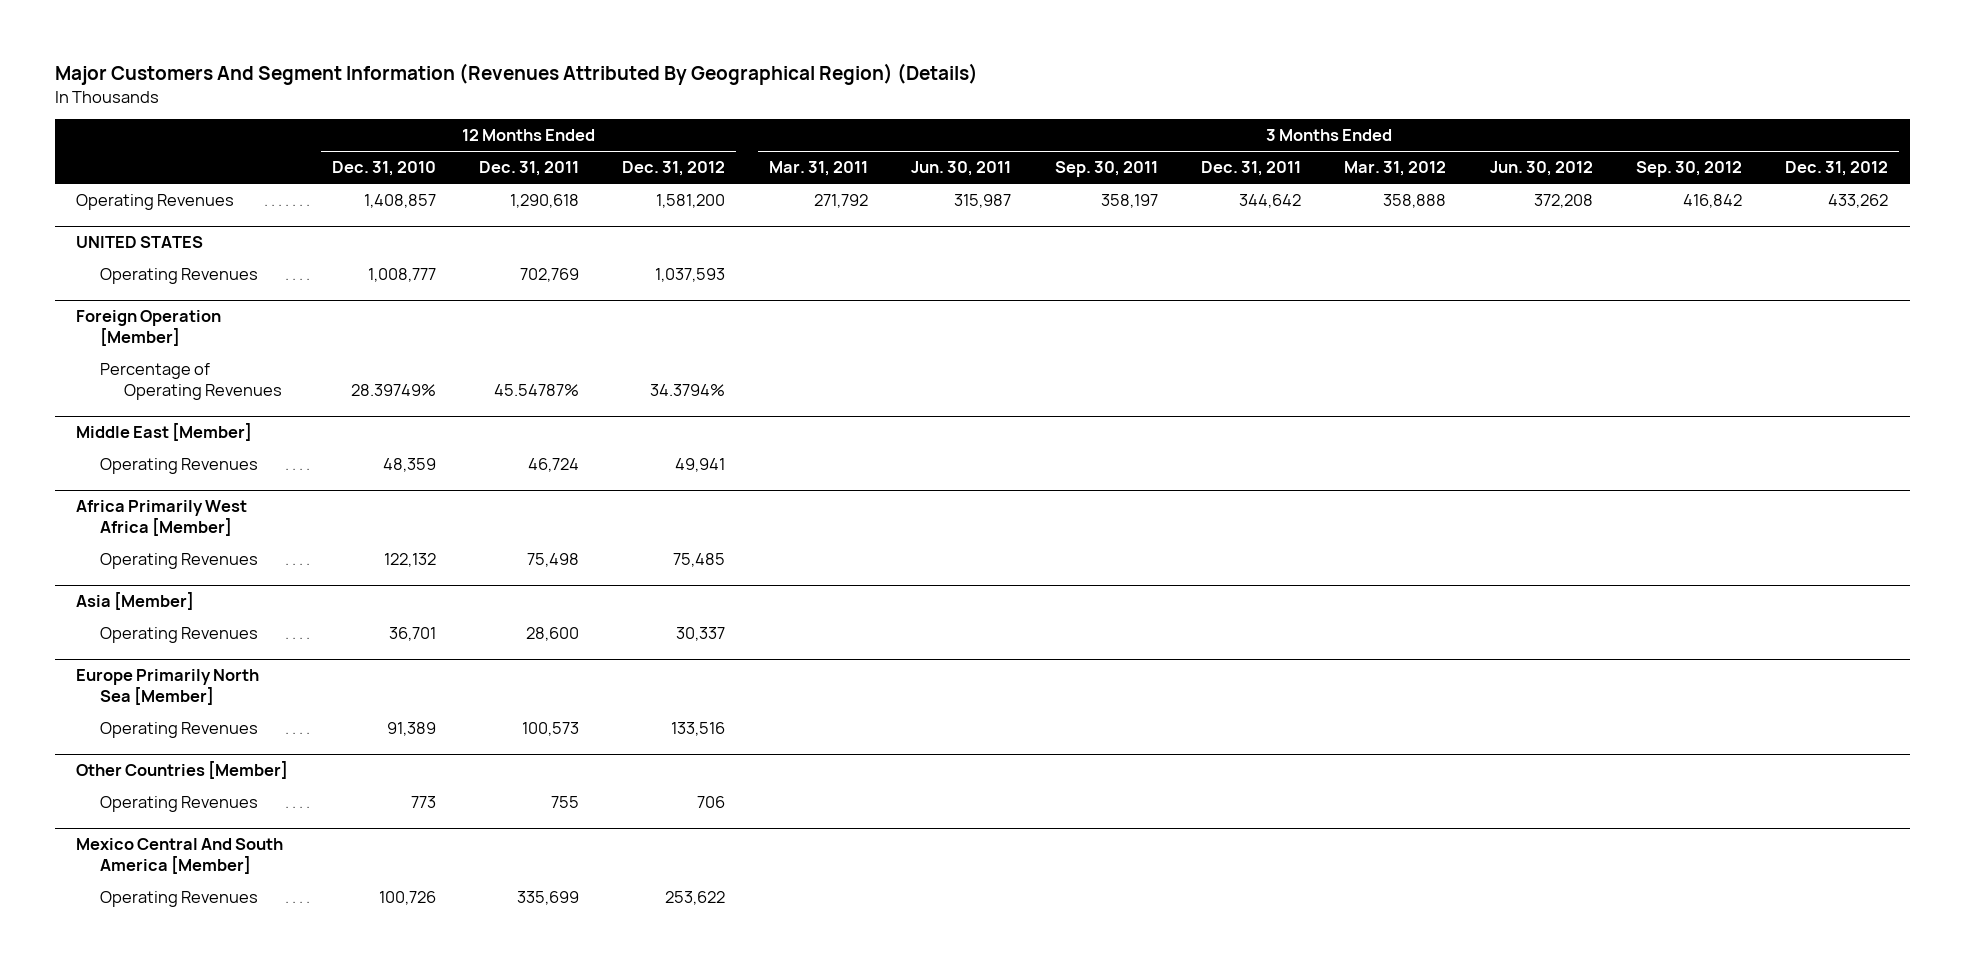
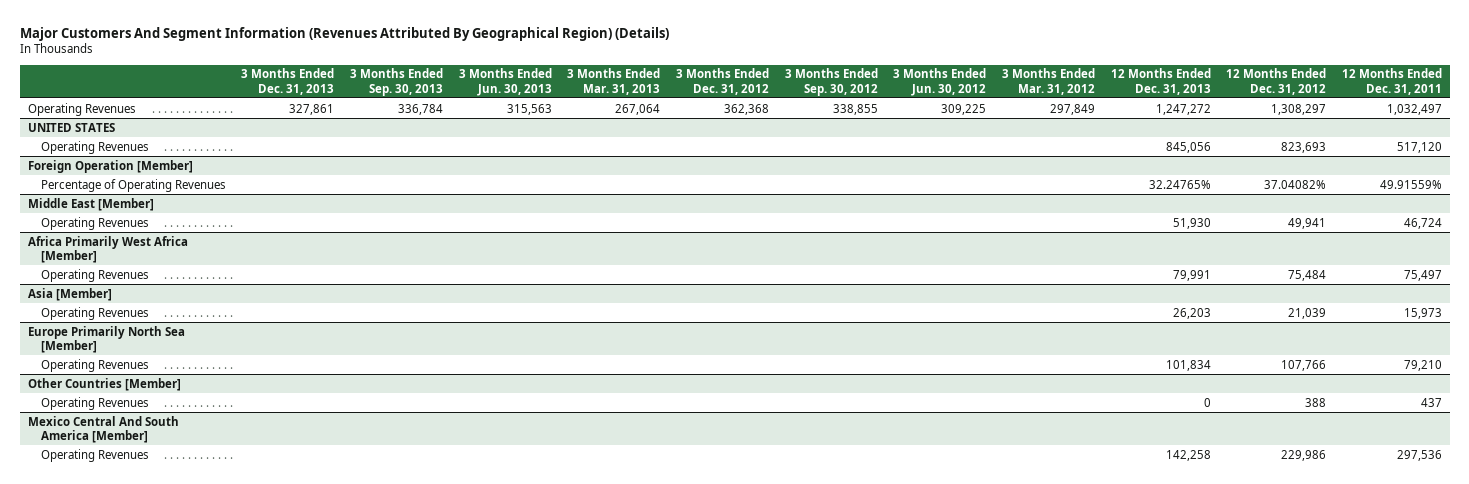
[331,161,436,177] Dec. 31, 2010 -> none
[768,161,868,177] Mar. 31, 2011 -> none
[911,161,1012,177] Jun. 30, 2011 -> none
[1054,161,1158,178] Sep. 30, 2011 -> none
[1200,161,1301,177] Dec. 31, 2011 -> none
none -> [241,68,335,95] 3 Months Ended Dec. 31, 2013
none -> [349,68,443,96] 3 Months Ended Sep. 30, 2013
none -> [458,68,552,96] 3 Months Ended Jun. 30, 2013
none -> [567,68,661,95] 3 Months Ended Mar. 31, 2013
none -> [1110,68,1211,95] 12 Months Ended Dec. 31, 2013
[510,194,580,209] 1,290,618 -> [1386,103,1442,115] 1,032,497
[656,194,726,209] 1,581,200 -> [1271,103,1327,115] 1,308,297
[1383,194,1447,209] 358,888 -> [1049,103,1095,115] 297,849
[1533,194,1593,209] 372,208 -> [941,103,987,115] 309,225
[1683,194,1743,209] 416,842 -> [832,103,878,115] 338,855
[1828,194,1889,209] 433,262 -> [723,103,769,115] 362,368
[520,268,580,283] 702,769 -> [1396,141,1442,153] 517,120
[655,268,726,283] 1,037,593 -> [1281,141,1327,153] 823,693
[494,383,580,396] 45.54787% -> [1379,179,1442,189] 49.91559%
[650,383,726,396] 34.3794% -> [1264,179,1327,189] 37.04082%
[527,553,580,568] 75,498 -> [1403,269,1442,281] 75,497
[673,553,726,568] 75,485 -> [1288,269,1327,281] 75,484
[526,627,580,642] 28,600 -> [1403,307,1442,319] 15,973
[676,627,726,642] 30,337 -> [1288,307,1327,319] 21,039
[522,722,580,737] 100,573 -> [1403,359,1442,371] 79,210
[671,722,726,737] 133,516 -> [1281,359,1327,371] 107,766
[551,796,580,809] 755 -> [1420,397,1442,407] 437
[697,796,726,809] 706 -> [1305,397,1327,407] 388
[517,891,580,906] 335,699 -> [1396,449,1442,461] 297,536
[665,891,726,906] 253,622 -> [1281,449,1327,461] 229,986

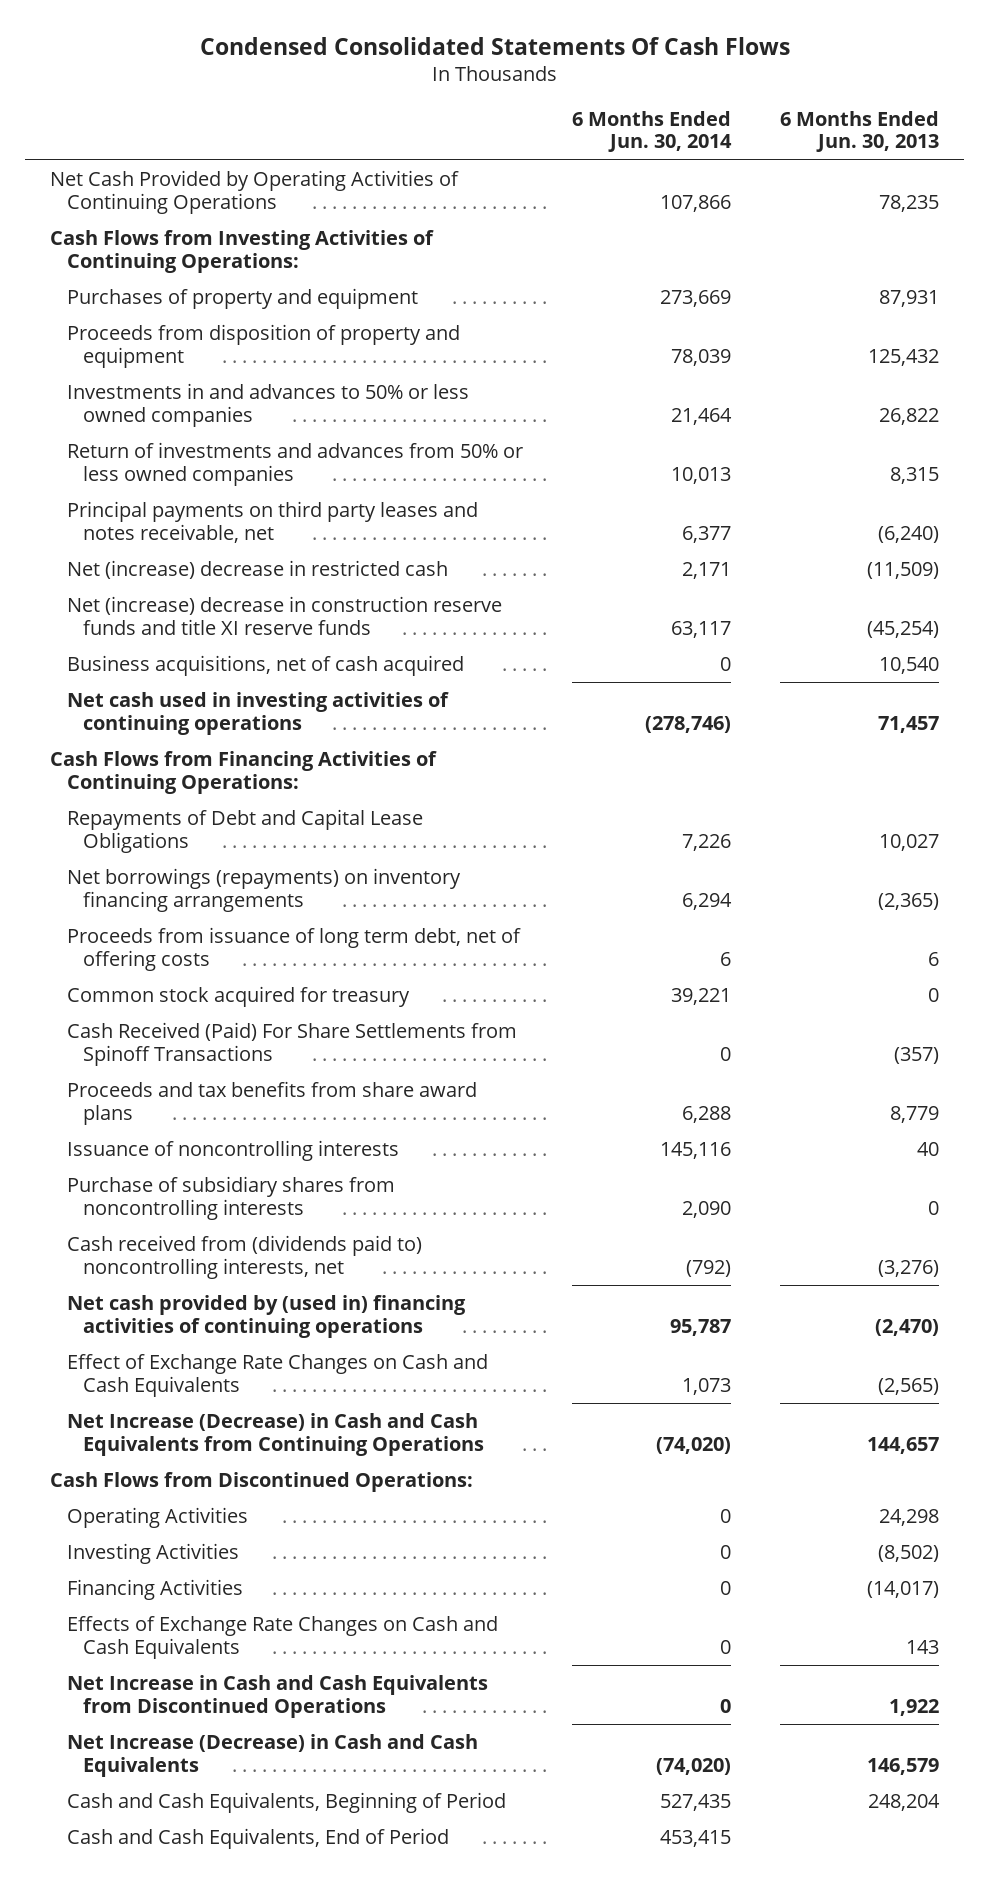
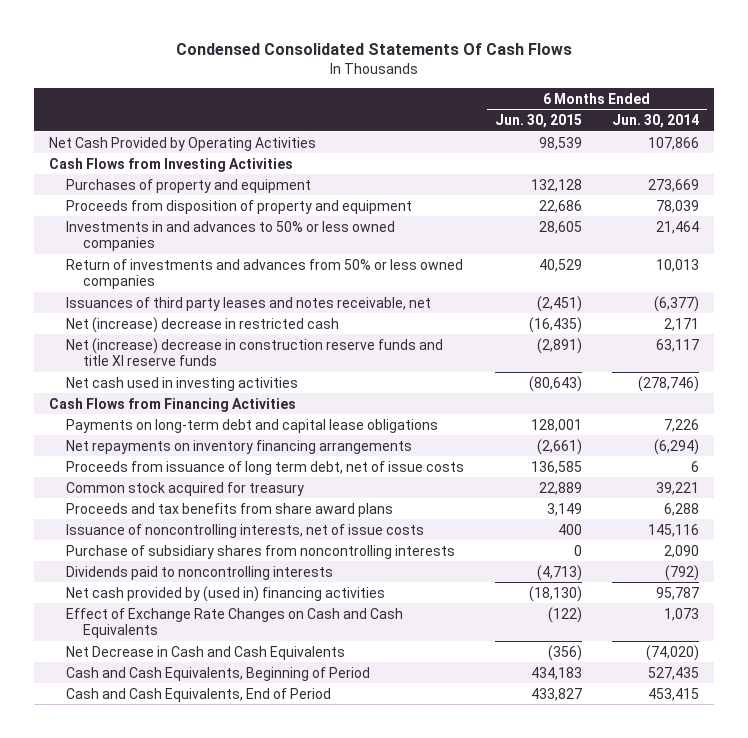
[780,110,940,153] 6 Months Ended Jun. 30, 2013 -> none
none -> [494,113,582,128] Jun. 30, 2015
[49,170,459,214] Net Cash Provided by Operating Activities of Continuing Operations -> [49,136,317,151] Net Cash Provided by Operating Activities
[49,230,434,273] Cash Flows from Investing Activities of Continuing Operations: -> [49,157,294,172] Cash Flows from Investing Activities
[66,501,478,543] Principal payments on third party leases and notes receivable, net -> [66,296,432,311] Issuances of third party leases and notes receivable, net
[681,525,731,543] 6,377 -> [654,295,700,312] (6,377)
[66,655,464,677] Business acquisitions, net of cash acquired -> none
[66,692,449,735] Net cash used in investing activities of continuing operations -> [66,376,299,391] Net cash used in investing activities
[49,751,437,794] Cash Flows from Financing Activities of Continuing Operations: -> [49,397,297,412] Cash Flows from Financing Activities
[66,809,423,853] Repayments of Debt and Capital Lease Obligations -> [66,418,439,433] Payments on long-term debt and capital lease obligations
[66,868,461,912] Net borrowings (repayments) on inventory financing arrangements -> [66,439,413,454] Net repayments on inventory financing arrangements
[681,892,732,910] 6,294 -> [654,438,700,455] (6,294)
[66,927,521,971] Proceeds from issuance of long term debt, net of offering costs -> [66,460,465,475] Proceeds from issuance of long term debt, net of issue costs
[66,1022,517,1066] Cash Received (Paid) For Share Settlements from Spinoff Transactions -> none
[66,1140,399,1162] Issuance of noncontrolling interests -> [66,523,425,538] Issuance of noncontrolling interests, net of issue costs
[66,1235,422,1279] Cash received from (dividends paid to) noncontrolling interests, net -> [66,565,334,580] Dividends paid to noncontrolling interests
[66,1295,466,1338] Net cash provided by (used in) financing activities of continuing operations -> [66,585,386,602] Net cash provided by (used in) financing activities
[66,1413,485,1456] Net Increase (Decrease) in Cash and Cash Equivalents from Continuing Operations -> none
[49,1472,473,1493] Cash Flows from Discontinued Operations: -> none
[66,1507,248,1529] Operating Activities -> none
[66,1543,239,1565] Investing Activities -> none
[66,1579,243,1601] Financing Activities -> none
[66,1616,498,1659] Effects of Exchange Rate Changes on Cash and Cash Equivalents -> none
[66,1675,488,1718] Net Increase in Cash and Cash Equivalents from Discontinued Operations -> none
[66,1734,478,1777] Net Increase (Decrease) in Cash and Cash Equivalents -> [66,645,346,660] Net Decrease in Cash and Cash Equivalents

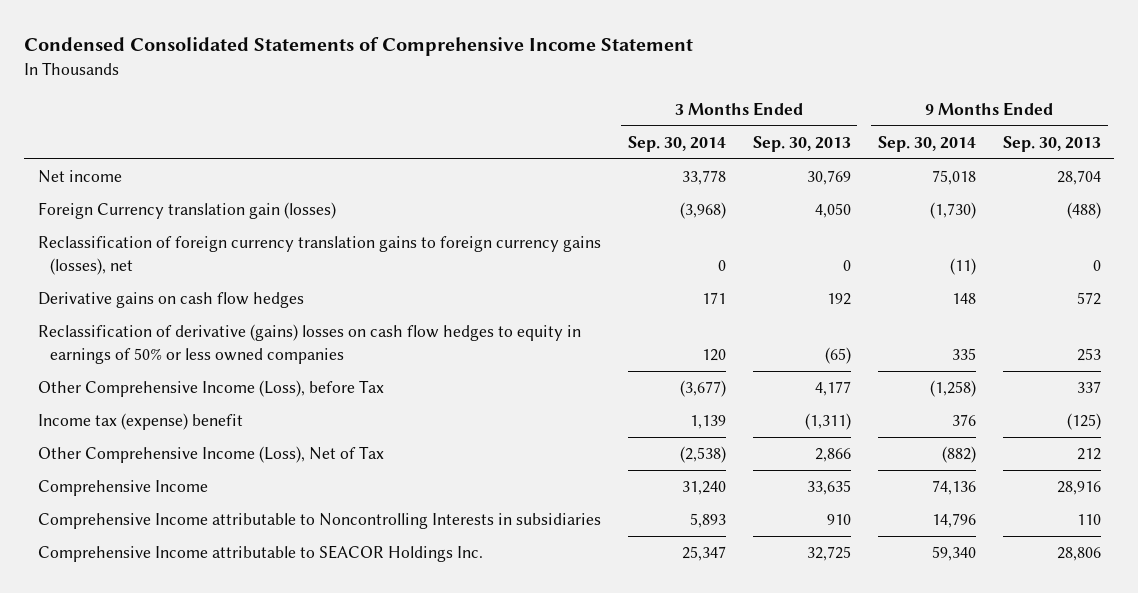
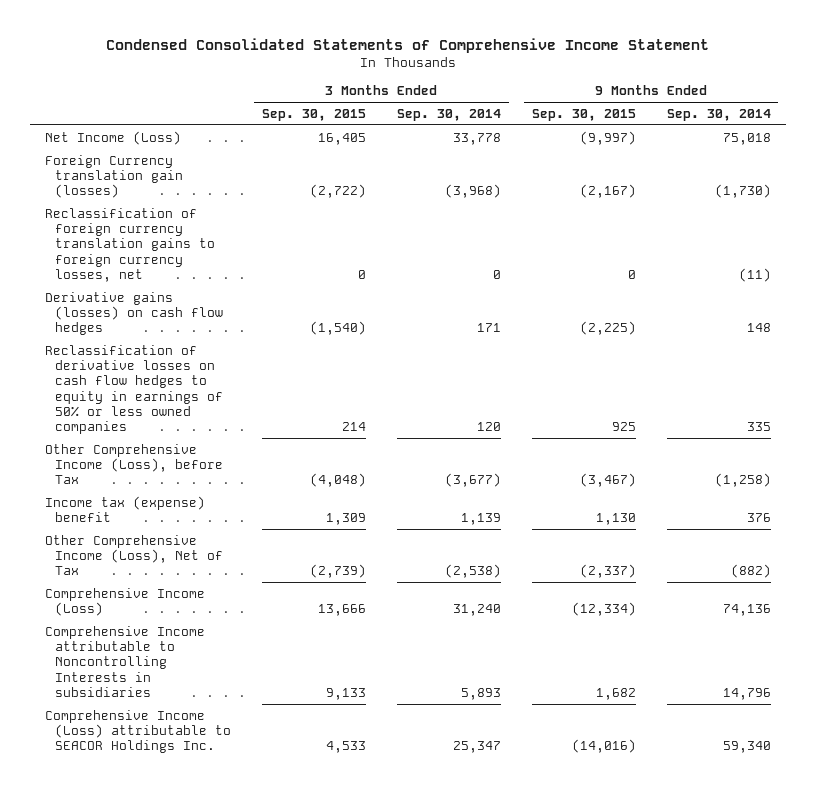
[752,135,851,152] Sep. 30, 2013 -> none
[1002,135,1101,152] Sep. 30, 2013 -> none
none -> [261,108,366,121] Sep. 30, 2015
none -> [531,108,636,121] Sep. 30, 2015
[37,170,122,184] Net income -> [45,130,182,145] Net Income (Loss)
[37,236,601,275] Reclassification of foreign currency translation gains to foreign currency gains (losses), net -> [45,207,215,282] Reclassification of foreign currency translation gains to foreign currency losses, net
[37,292,304,309] Derivative gains on cash flow hedges -> [45,291,223,336] Derivative gains (losses) on cash flow hedges
[37,324,581,364] Reclassification of derivative (gains) losses on cash flow hedges to equity in earnings of 50% or less owned companies -> [45,344,223,435] Reclassification of derivative losses on cash flow hedges to equity in earnings of 50% or less owned companies
[37,480,208,497] Comprehensive Income -> [45,587,206,617] Comprehensive Income (Loss)
[37,545,483,563] Comprehensive Income attributable to SEACOR Holdings Inc. -> [45,709,231,754] Comprehensive Income (Loss) attributable to SEACOR Holdings Inc.

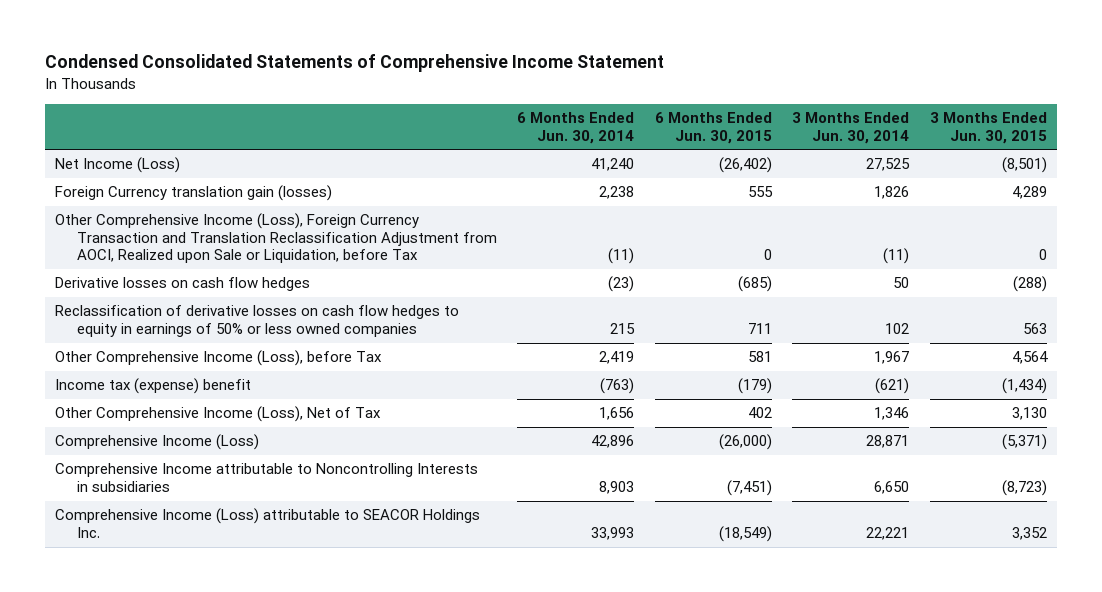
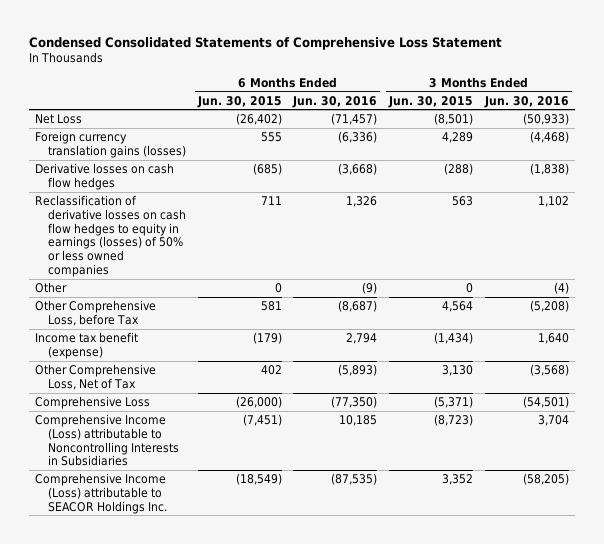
[44,54,664,73] Condensed Consolidated Statements of Comprehensive Income Statement -> [29,36,503,50] Condensed Consolidated Statements of Comprehensive Loss Statement
[517,112,635,144] 6 Months Ended Jun. 30, 2014 -> none
[792,112,910,144] 3 Months Ended Jun. 30, 2014 -> none
none -> [292,95,378,108] Jun. 30, 2016
none -> [484,95,570,108] Jun. 30, 2016
[55,213,498,264] Other Comprehensive Income (Loss), Foreign Currency Transaction and Translation Reclassification Adjustment from AOCI, Realized upon Sale or Liquidation, before Tax -> none
[55,157,181,174] Net Income (Loss) -> [35,114,83,125] Net Loss
[55,185,333,202] Foreign Currency translation gain (losses) -> [35,131,186,158] Foreign currency translation gains (losses)
[55,305,460,337] Reclassification of derivative losses on cash flow hedges to equity in earnings of 50% or less owned companies -> [35,195,186,277] Reclassification of derivative losses on cash flow hedges to equity in earnings (losses) of 50% or less owned companies
none -> [35,282,68,294] Other
[55,350,383,367] Other Comprehensive Income (Loss), before Tax -> [35,300,157,326] Other Comprehensive Loss, before Tax
[55,378,252,395] Income tax (expense) benefit -> [35,332,139,359] Income tax benefit (expense)
[55,406,382,423] Other Comprehensive Income (Loss), Net of Tax -> [35,364,157,390] Other Comprehensive Loss, Net of Tax
[55,434,260,451] Comprehensive Income (Loss) -> [35,396,151,410] Comprehensive Loss
[55,463,479,492] Comprehensive Income attributable to Noncontrolling Interests in subsidiaries -> [35,414,179,467] Comprehensive Income (Loss) attributable to Noncontrolling Interests in Subsidiaries

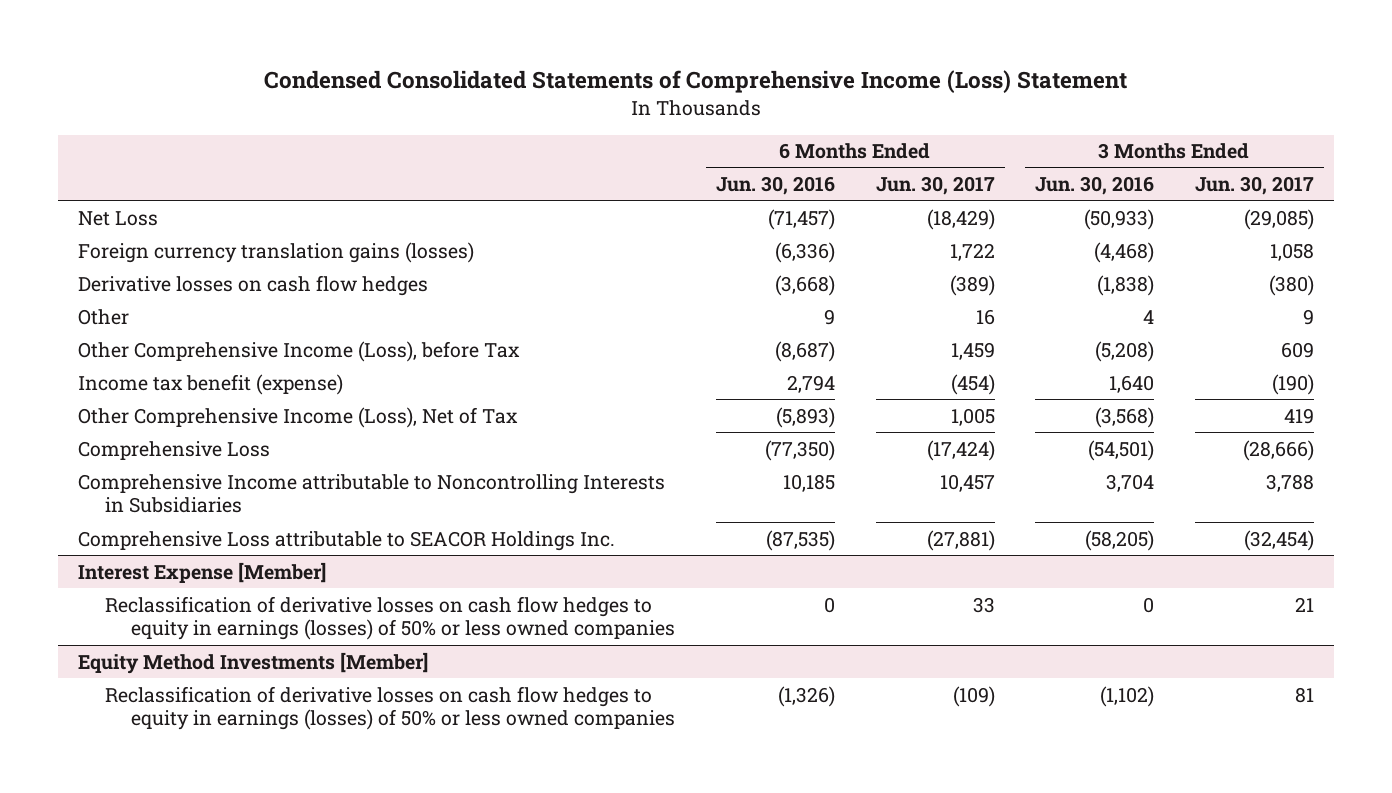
[29,36,503,50] Condensed Consolidated Statements of Comprehensive Loss Statement -> [263,70,1127,94] Condensed Consolidated Statements of Comprehensive Income (Loss) Statement
[196,95,282,108] Jun. 30, 2015 -> none
[388,95,474,108] Jun. 30, 2015 -> none
none -> [875,175,995,195] Jun. 30, 2017
none -> [1194,175,1314,195] Jun. 30, 2017
[35,195,186,277] Reclassification of derivative losses on cash flow hedges to equity in earnings (losses) of 50% or less owned companies -> none
[362,282,378,295] (9) -> [824,308,836,325] 9
[554,282,570,295] (4) -> [1143,309,1155,324] 4
[35,300,157,326] Other Comprehensive Loss, before Tax -> [77,340,520,362] Other Comprehensive Income (Loss), before Tax
[35,364,157,390] Other Comprehensive Loss, Net of Tax -> [77,406,518,428] Other Comprehensive Income (Loss), Net of Tax
[35,414,179,467] Comprehensive Income (Loss) attributable to Noncontrolling Interests in Subsidiaries -> [77,473,665,514] Comprehensive Income attributable to Noncontrolling Interests in Subsidiaries
[35,473,167,514] Comprehensive Income (Loss) attributable to SEACOR Holdings Inc. -> [77,530,615,551] Comprehensive Loss attributable to SEACOR Holdings Inc.
none -> [77,561,326,583] Interest Expense [Member]
none -> [104,595,676,641] Reclassification of derivative losses on cash flow hedges to equity in earnings (losses) of 50% or less owned companies
none -> [77,651,428,674] Equity Method Investments [Member]
none -> [104,685,676,731] Reclassification of derivative losses on cash flow hedges to equity in earnings (losses) of 50% or less owned companies

